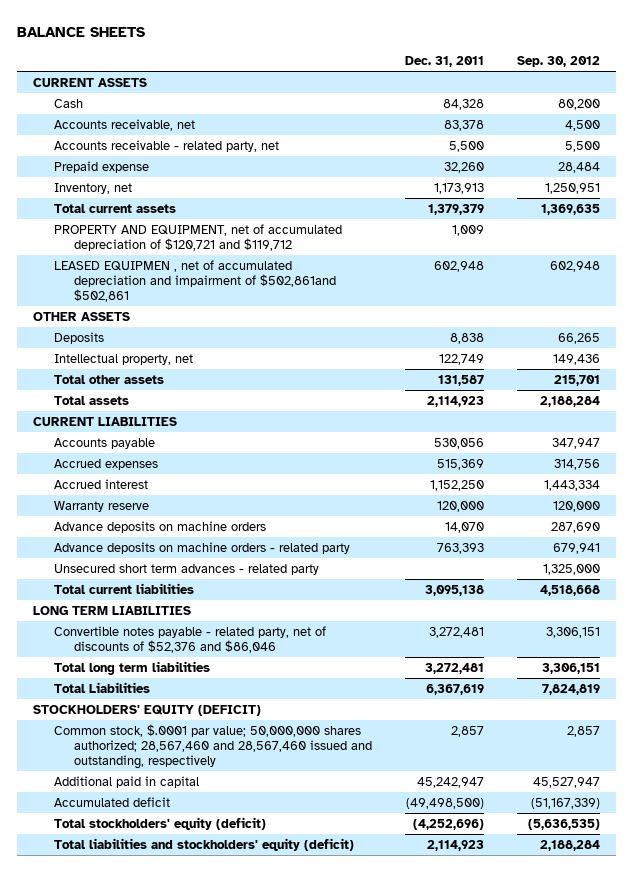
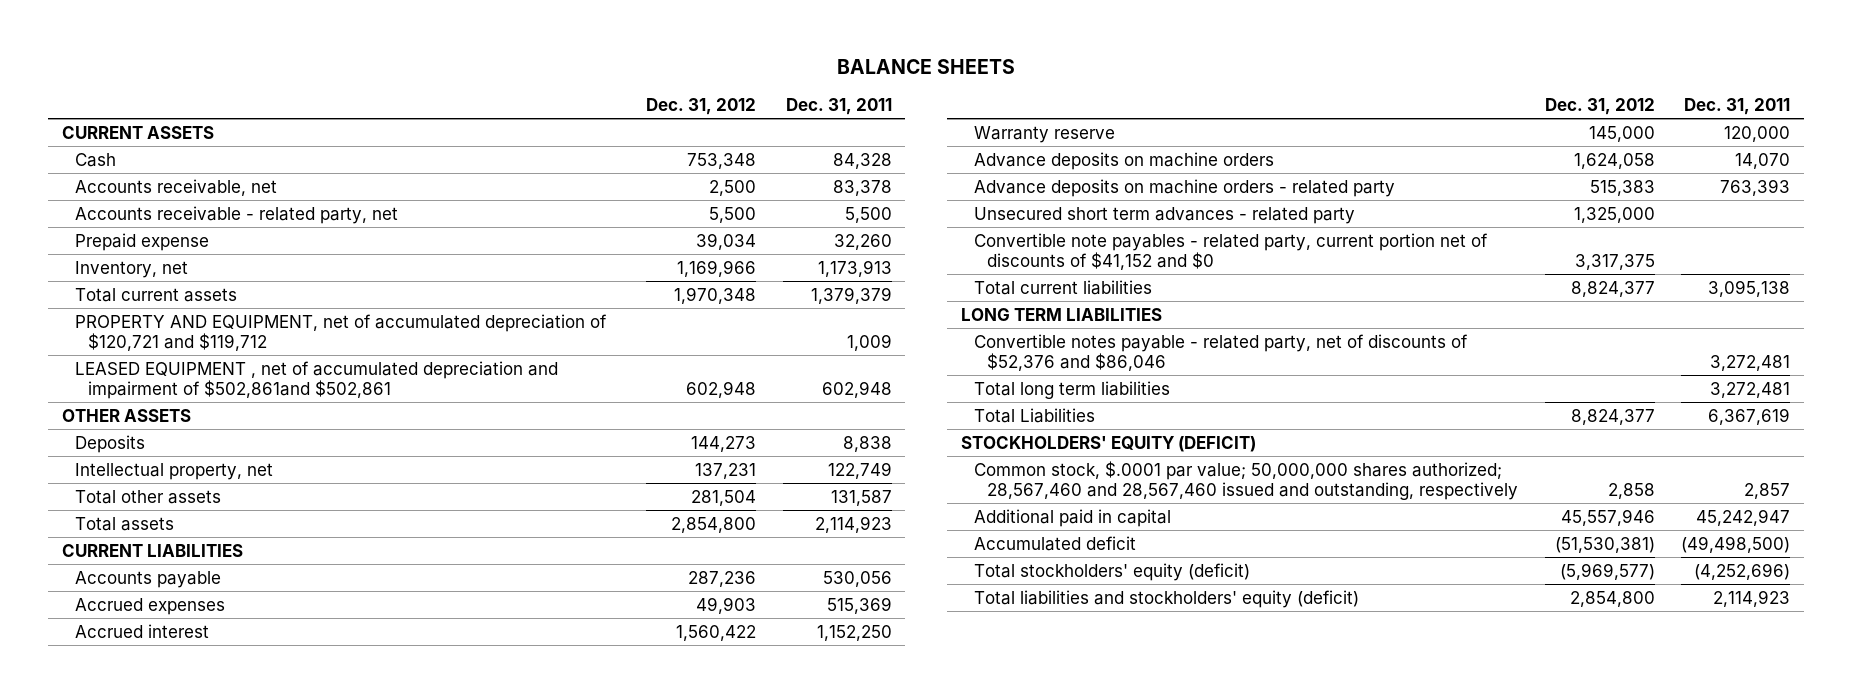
[516,55,600,67] Sep. 30, 2012 -> none
none -> [645,98,756,116] Dec. 31, 2012
[53,260,337,303] LEASED EQUIPMEN , net of accumulated depreciation and impairment of $502,861and $502,861 -> [74,360,558,399] LEASED EQUIPMENT , net of accumulated depreciation and impairment of $502,861and $502,861
none -> [973,232,1488,270] Convertible note payables - related party, current portion net of discounts of $41,152 and $0

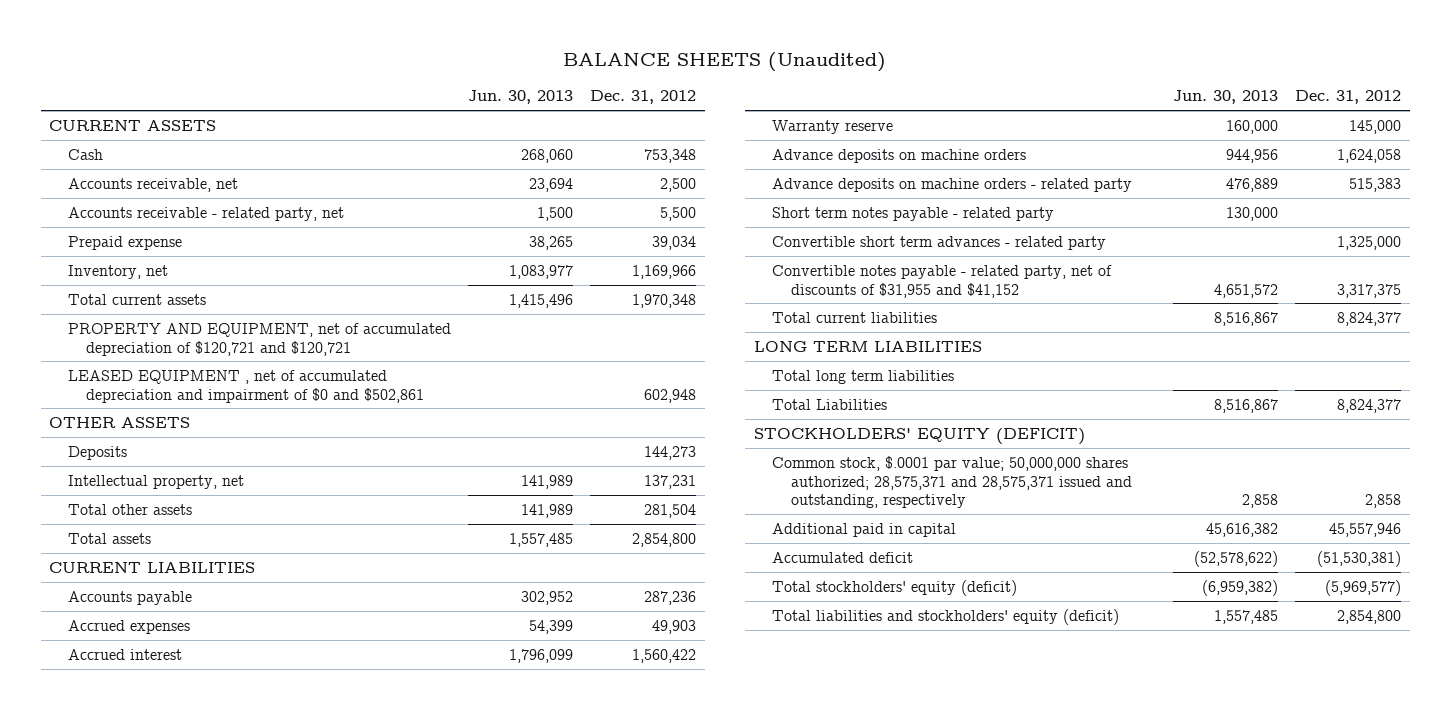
[837,59,1016,75] BALANCE SHEETS -> [563,51,887,72] BALANCE SHEETS (Unaudited)
[785,98,892,116] Dec. 31, 2011 -> none
none -> [468,90,574,105] Jun. 30, 2013
[74,313,607,351] PROPERTY AND EQUIPMENT, net of accumulated depreciation of $120,721 and $119,712 -> [67,322,451,356] PROPERTY AND EQUIPMENT, net of accumulated depreciation of $120,721 and $120,721
[74,360,558,399] LEASED EQUIPMENT , net of accumulated depreciation and impairment of $502,861and $502,861 -> [67,369,425,403] LEASED EQUIPMENT , net of accumulated depreciation and impairment of $0 and $502,861
none -> [772,206,1055,221] Short term notes payable - related party
[973,206,1355,224] Unsecured short term advances - related party -> [772,235,1107,250] Convertible short term advances - related party
[973,232,1488,270] Convertible note payables - related party, current portion net of discounts of $41,152 and $0 -> [772,264,1113,298] Convertible notes payable - related party, net of discounts of $31,955 and $41,152
[973,333,1468,371] Convertible notes payable - related party, net of discounts of $52,376 and $86,046 -> none
[973,460,1518,500] Common stock, $.0001 par value; 50,000,000 shares authorized; 28,567,460 and 28,567,460 issued and outstanding, respectively -> [772,455,1132,509] Common stock, $.0001 par value; 50,000,000 shares authorized; 28,575,371 and 28,575,371 issued and outstanding, respectively

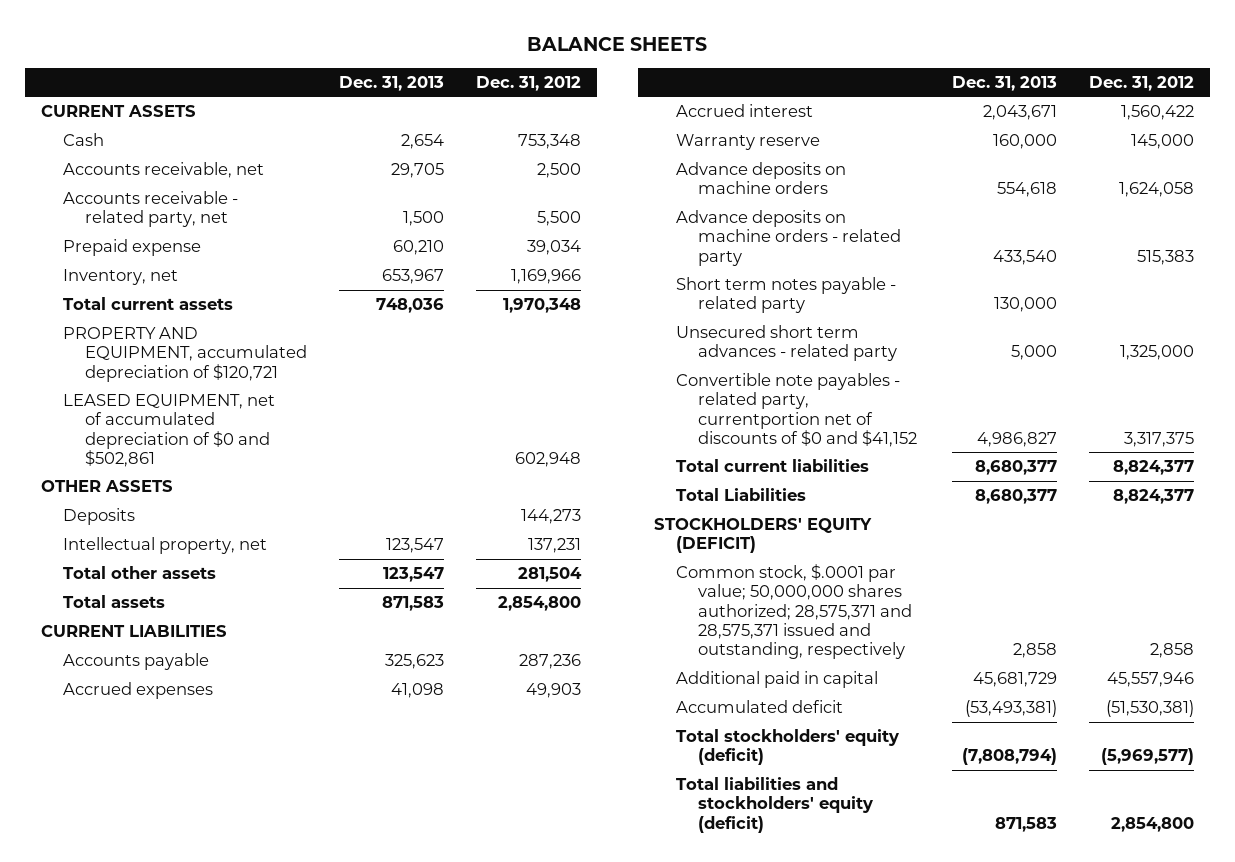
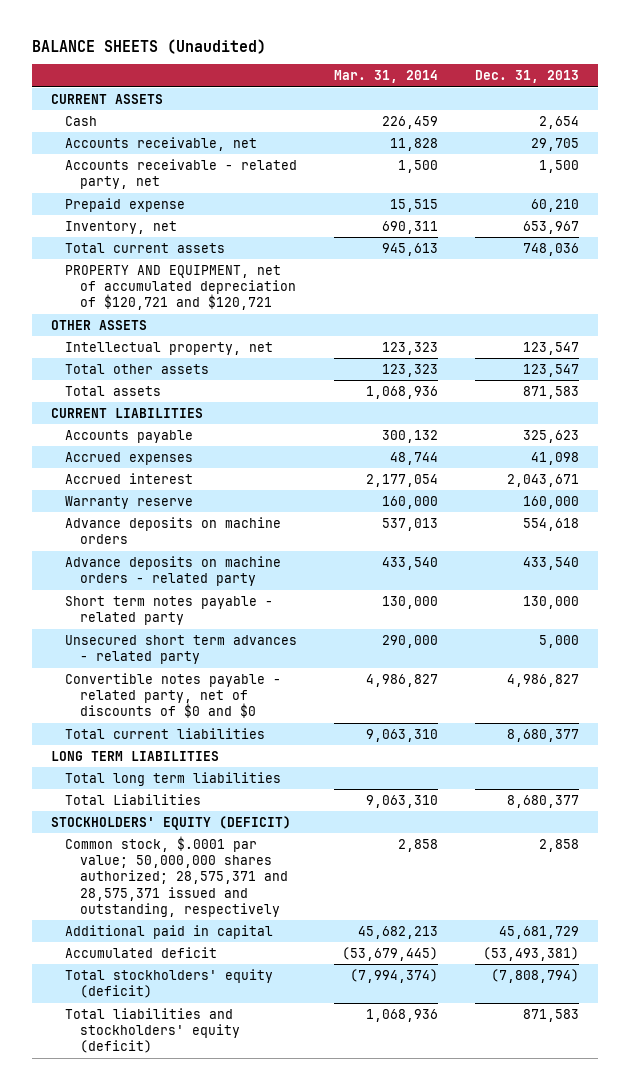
[527,36,708,51] BALANCE SHEETS -> [32,38,267,54] BALANCE SHEETS (Unaudited)
[475,75,581,91] Dec. 31, 2012 -> none
none -> [334,70,439,84] Mar. 31, 2014
[63,394,276,467] LEASED EQUIPMENT, net of accumulated depreciation of $0 and $502,861 -> none
[63,327,308,382] PROPERTY AND EQUIPMENT, accumulated depreciation of $120,721 -> [65,264,297,311] PROPERTY AND EQUIPMENT, net of accumulated depreciation of $120,721 and $120,721
[63,508,136,526] Deposits -> none
[676,373,918,447] Convertible note payables - related party, currentportion net of discounts of $0 and $41,152 -> [65,672,282,719] Convertible notes payable - related party, net of discounts of $0 and $0
none -> [50,750,219,761] LONG TERM LIABILITIES
none -> [65,771,282,786] Total long term liabilities

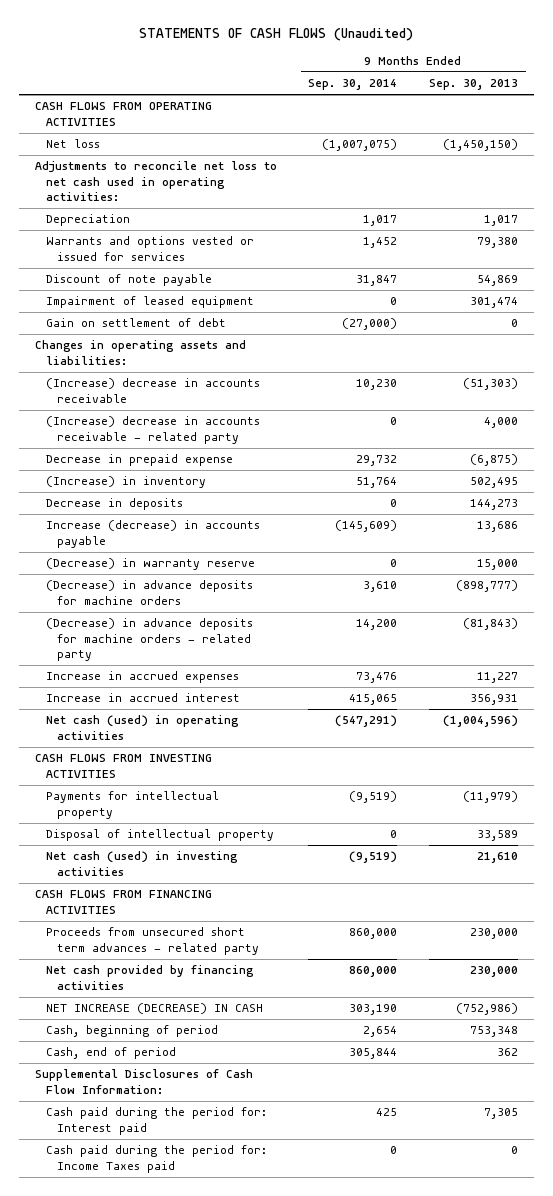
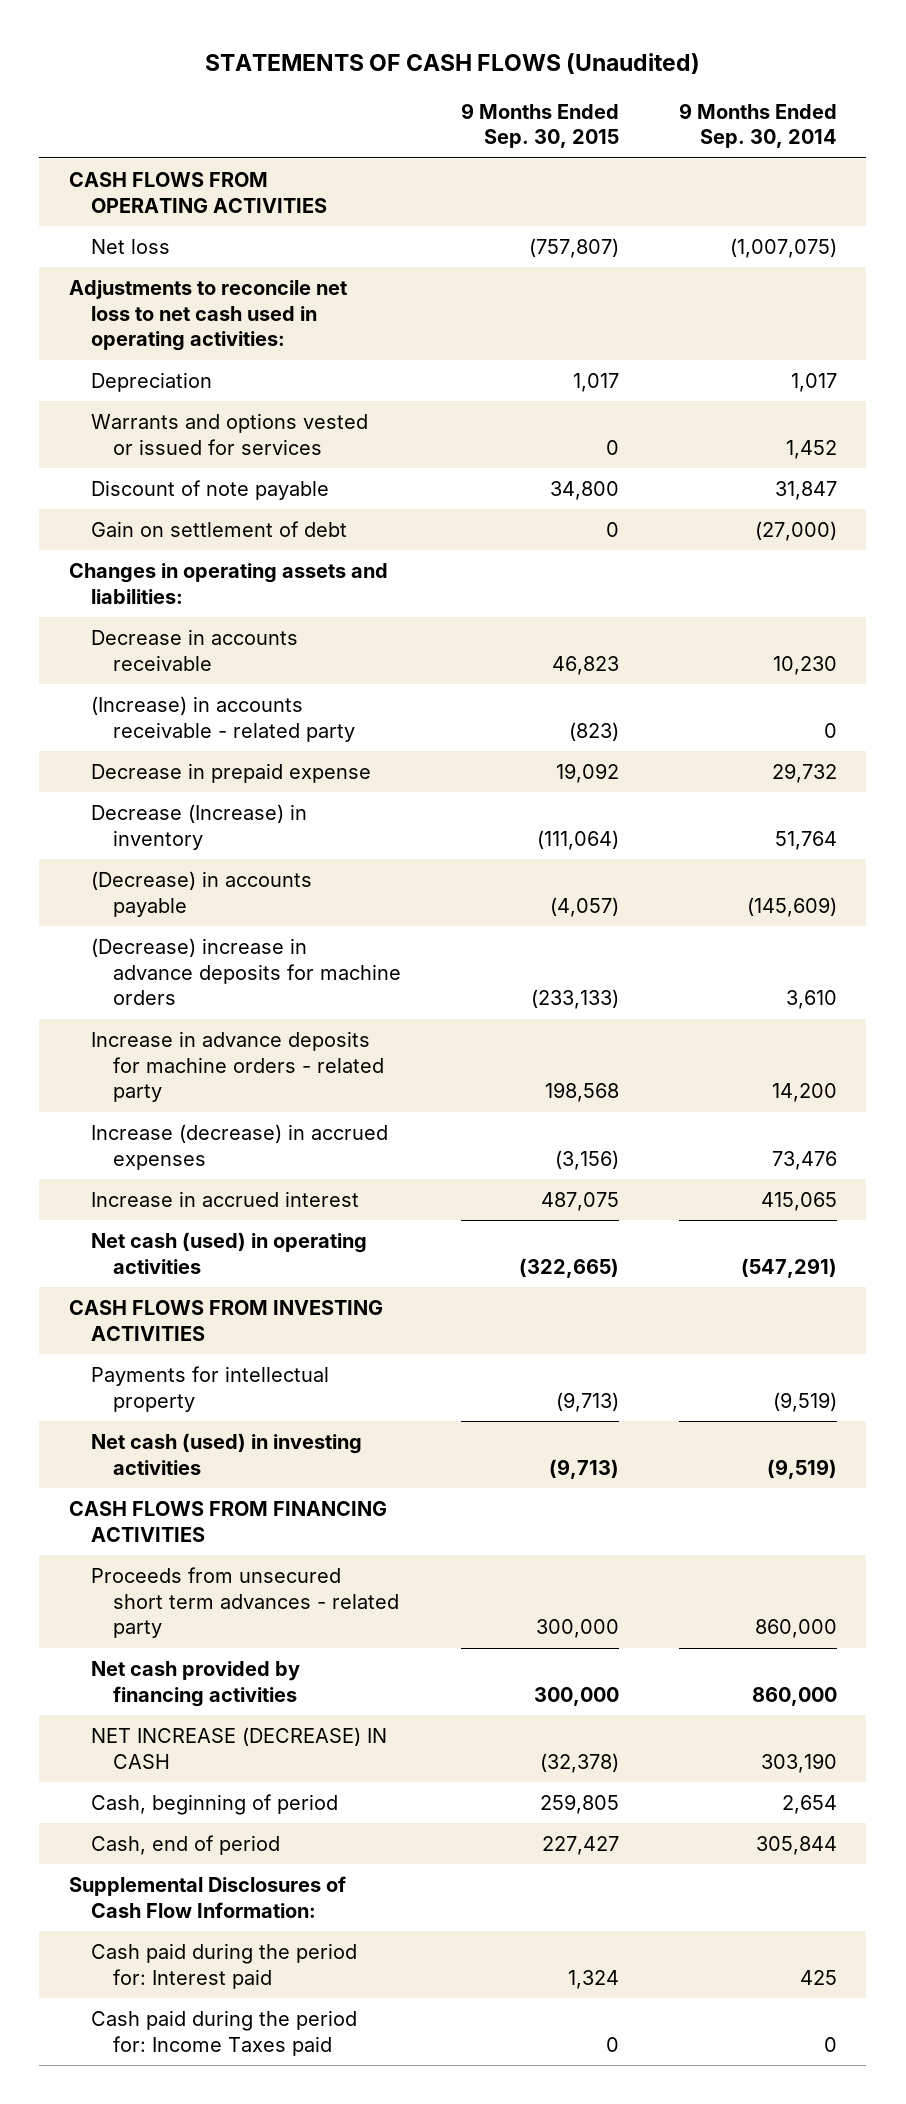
[429,79,519,91] Sep. 30, 2013 -> none
none -> [460,102,619,149] 9 Months Ended Sep. 30, 2015
[45,296,254,309] Impairment of leased equipment -> none
[45,378,260,403] (Increase) decrease in accounts receivable -> [91,628,299,671] Decrease in accounts receivable
[45,416,260,444] (Increase) decrease in accounts receivable - related party -> [91,695,356,742] (Increase) in accounts receivable - related party
[45,498,183,511] Decrease in deposits -> none
[45,558,255,571] (Decrease) in warranty reserve -> none
[45,476,206,489] (Increase) in inventory -> [91,803,308,850] Decrease (Increase) in inventory
[45,520,260,548] Increase (decrease) in accounts payable -> [91,870,313,917] (Decrease) in accounts payable
[45,580,253,605] (Decrease) in advance deposits for machine orders -> [91,937,402,1006] (Decrease) increase in advance deposits for machine orders
[45,618,253,662] (Decrease) in advance deposits for machine orders - related party -> [91,1030,385,1103] Increase in advance deposits for machine orders - related party
[45,671,239,684] Increase in accrued expenses -> [91,1123,389,1170] Increase (decrease) in accrued expenses
[45,829,274,842] Disposal of intellectual property -> none

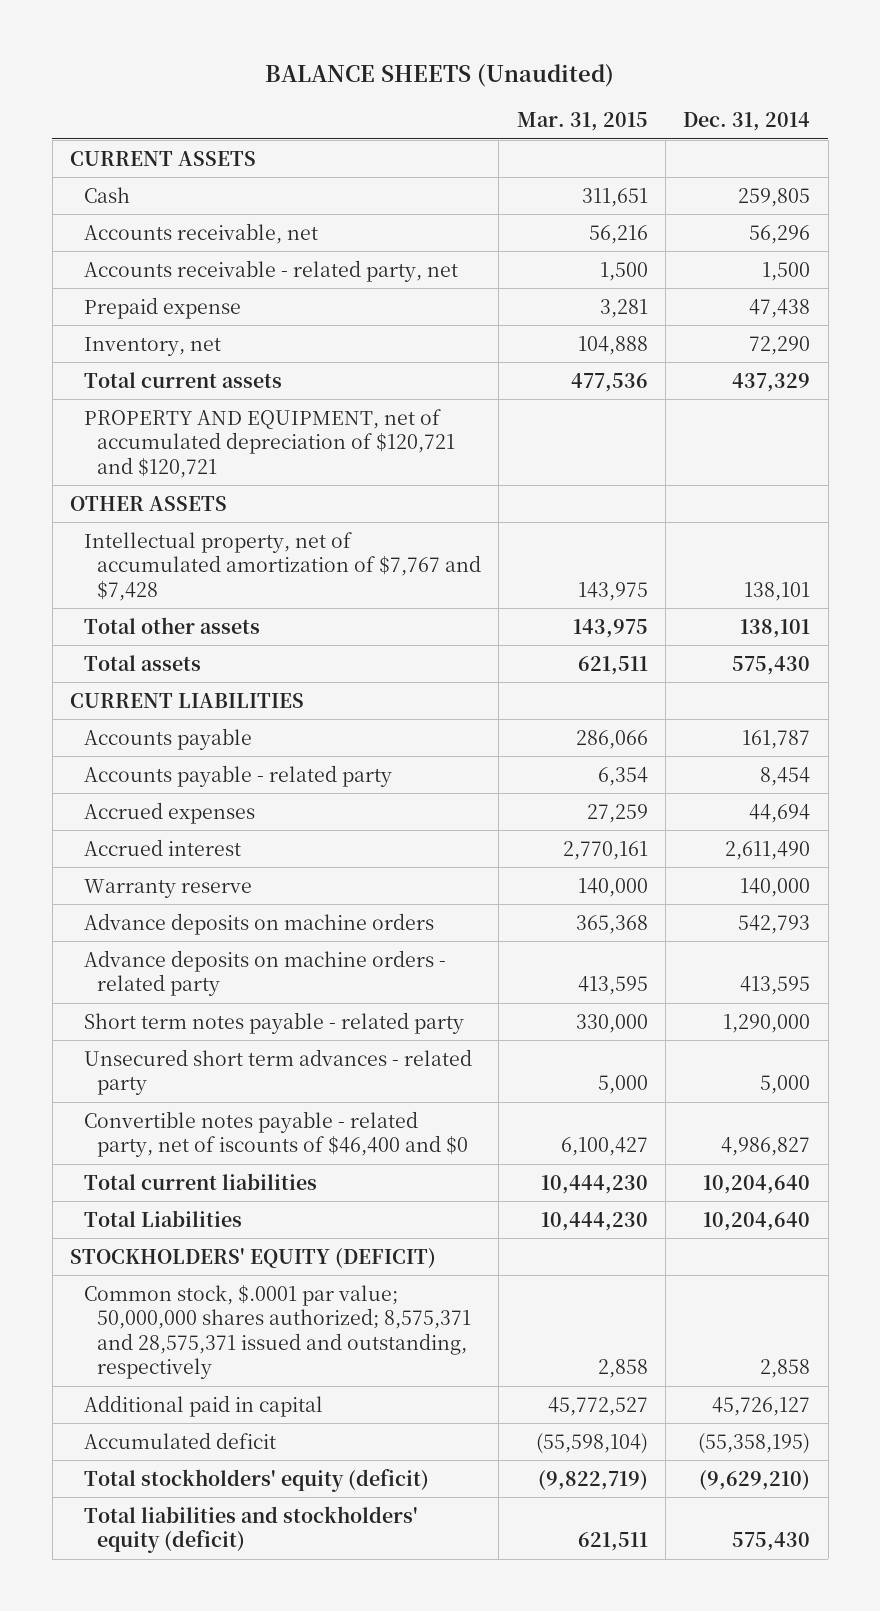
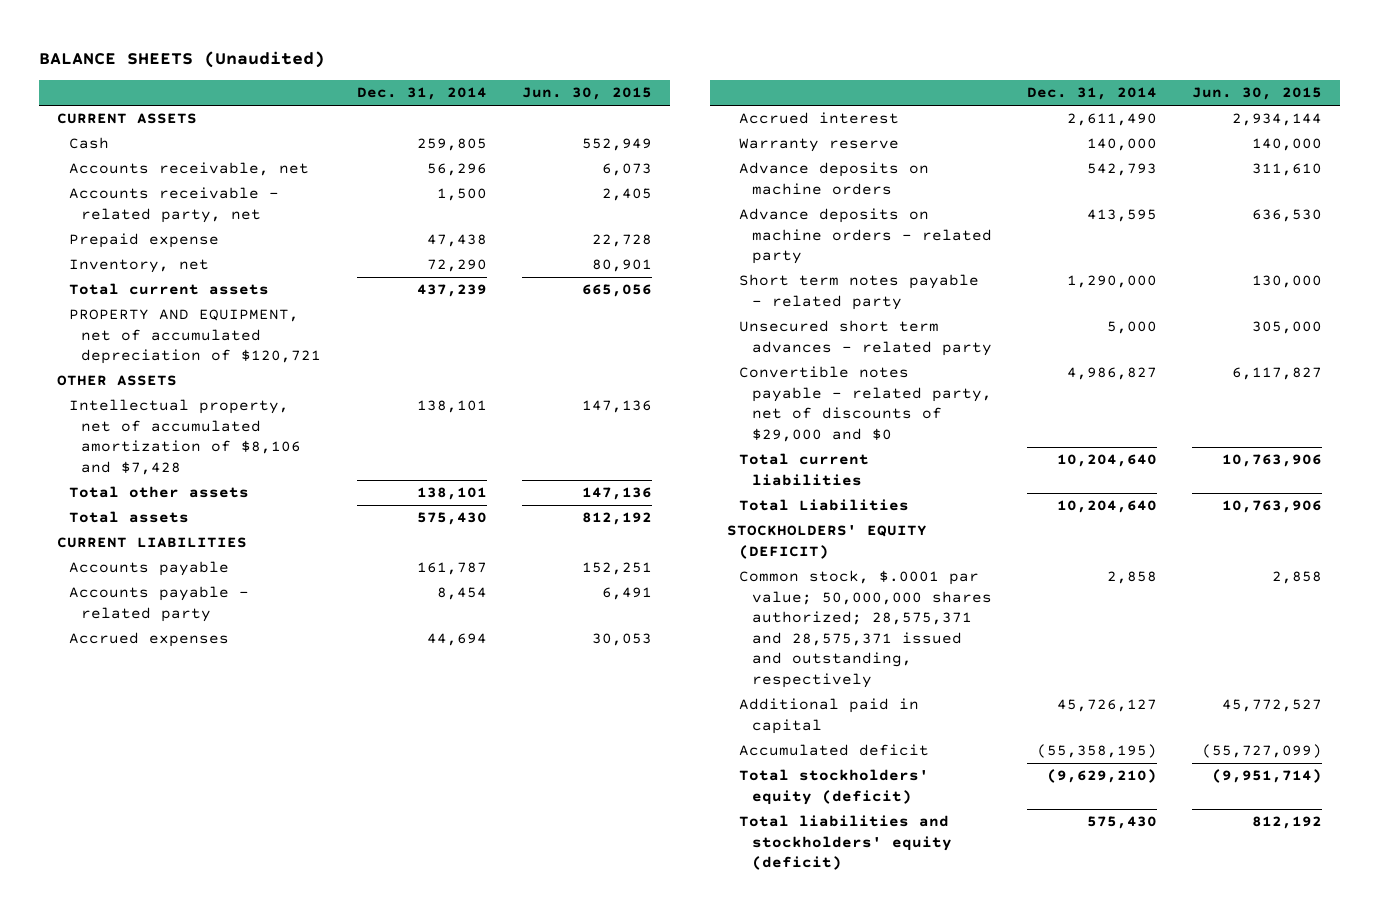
[516,112,648,132] Mar. 31, 2015 -> none
none -> [521,87,652,101] Jun. 30, 2015
[732,372,811,392] 437,329 -> [416,284,487,298] 437,239
[83,408,456,478] PROPERTY AND EQUIPMENT, net of accumulated depreciation of $120,721 and $120,721 -> [69,309,322,365] PROPERTY AND EQUIPMENT, net of accumulated depreciation of $120,721
[83,531,482,601] Intellectual property, net of accumulated amortization of $7,767 and $7,428 -> [69,399,302,475] Intellectual property, net of accumulated amortization of $8,106 and $7,428
[83,1110,469,1158] Convertible notes payable - related party, net of iscounts of $46,400 and $0 -> [739,366,992,442] Convertible notes payable - related party, net of discounts of $29,000 and $0
[83,1284,472,1380] Common stock, $.0001 par value; 50,000,000 shares authorized; 8,575,371 and 28,575,371 issued and outstanding, respectively -> [739,570,992,688] Common stock, $.0001 par value; 50,000,000 shares authorized; 28,575,371 and 28,575,371 issued and outstanding, respectively

